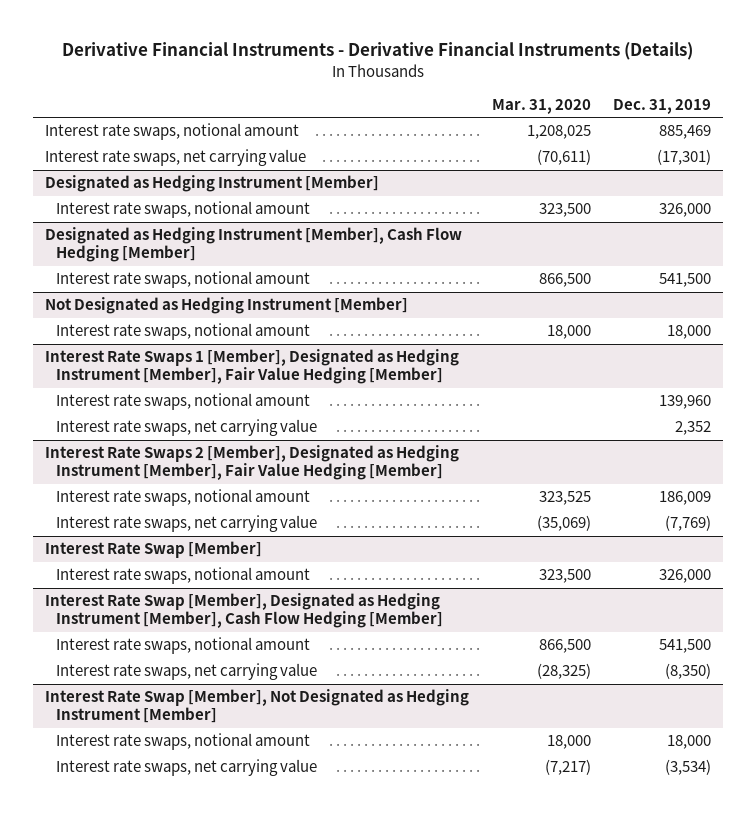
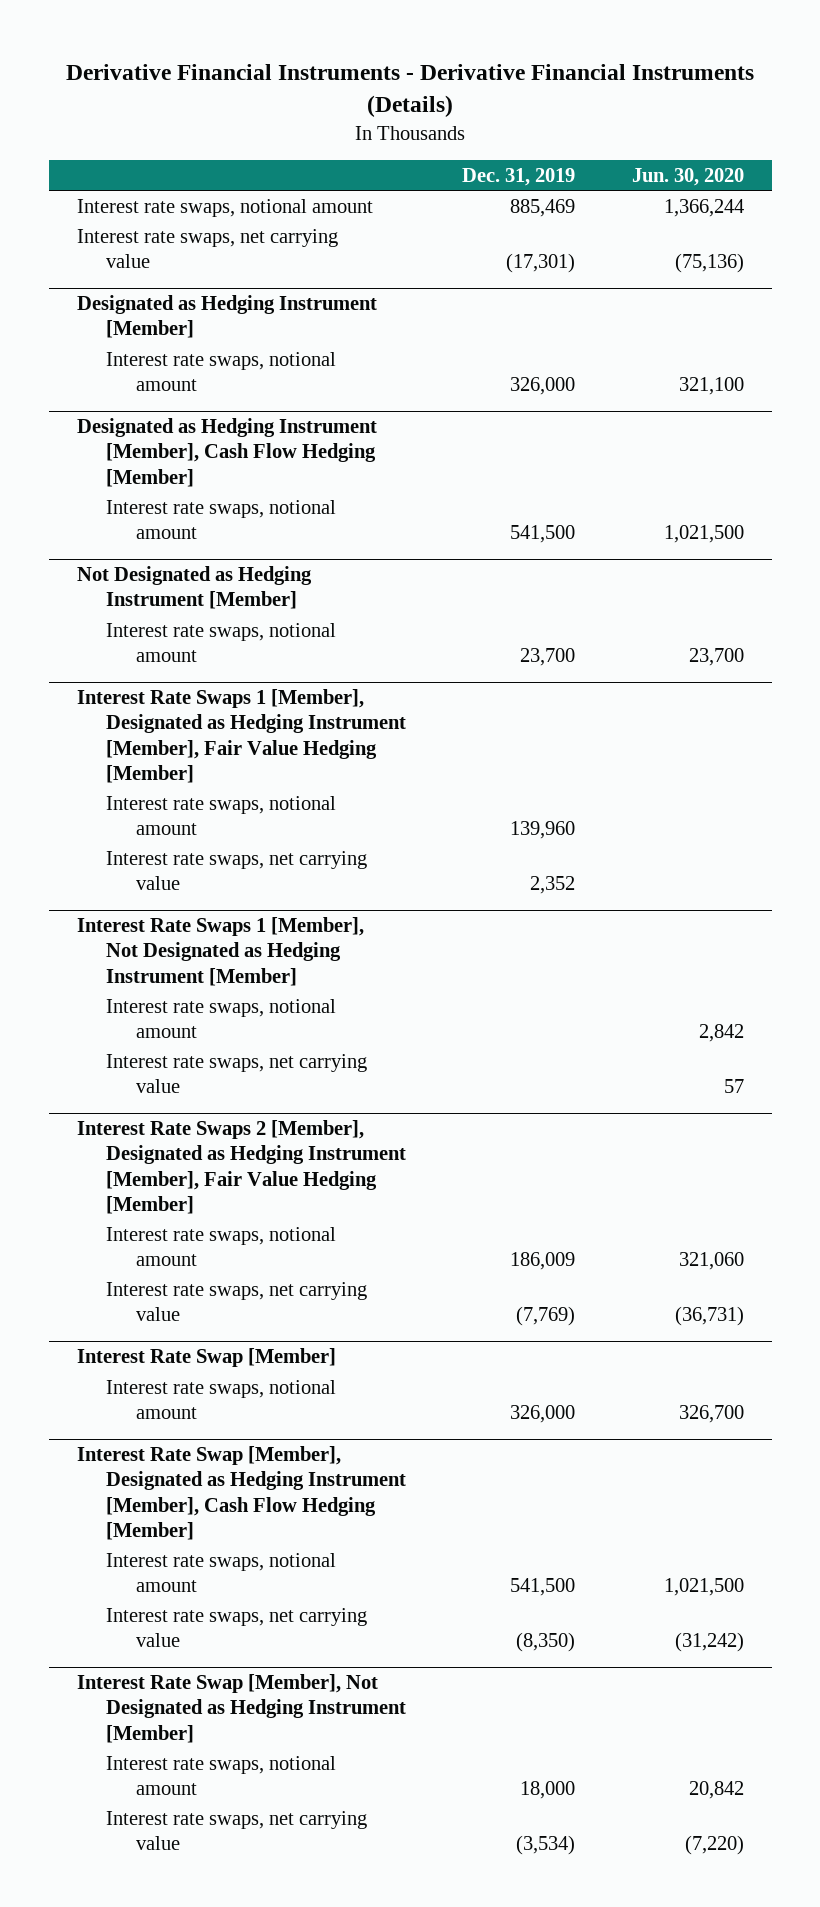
[491,98,591,114] Mar. 31, 2020 -> none
none -> [631,167,744,186] Jun. 30, 2020
[667,325,712,340] 18,000 -> [520,647,576,666] 23,700
none -> [76,917,364,986] Interest Rate Swaps 1 [Member], Not Designated as Hedging Instrument [Member]
none -> [106,998,337,1038] Interest rate swaps, notional amount
none -> [106,1053,368,1093] Interest rate swaps, net carrying value

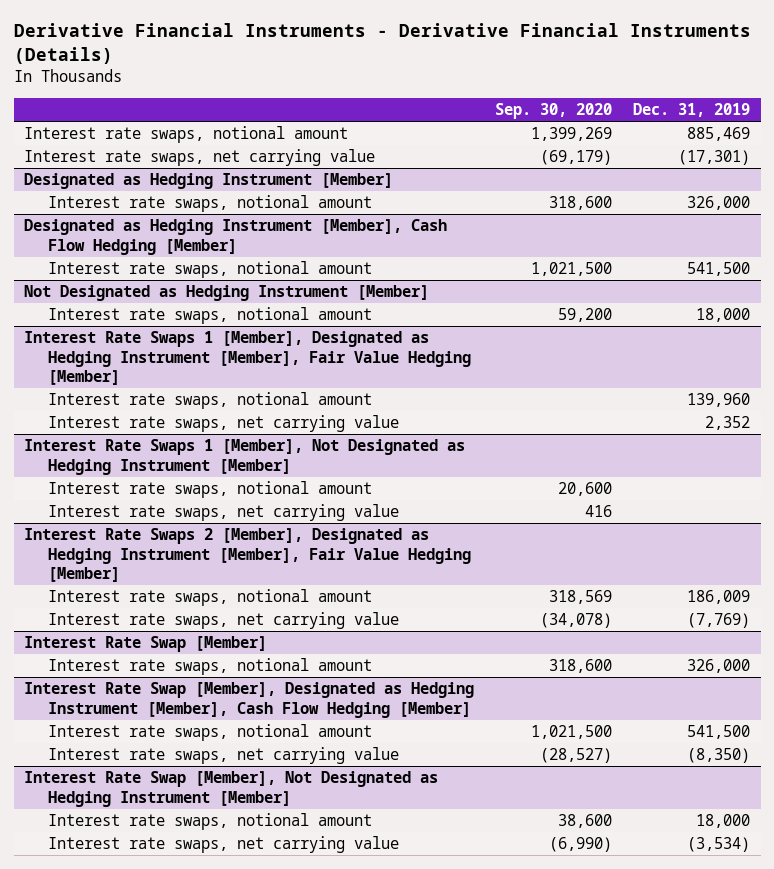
[631,167,744,186] Jun. 30, 2020 -> none
none -> [495,102,613,119] Sep. 30, 2020
[520,647,576,666] 23,700 -> [696,308,751,323] 18,000

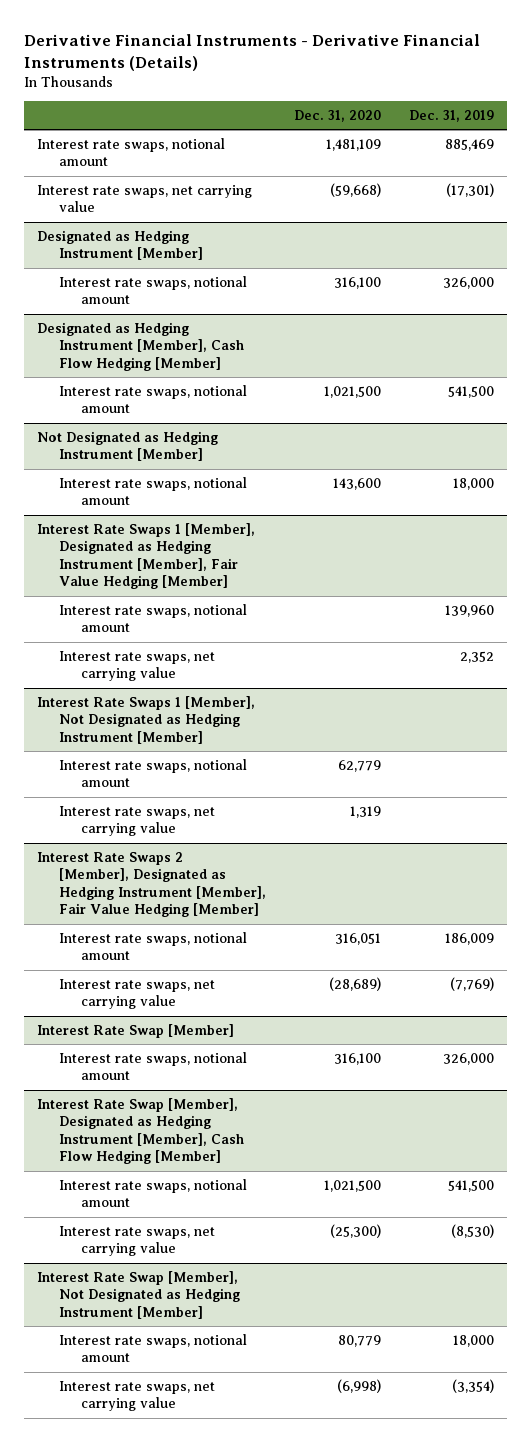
[495,102,613,119] Sep. 30, 2020 -> none
none -> [293,110,381,123] Dec. 31, 2020
[687,748,751,764] (8,350) -> [450,1223,494,1238] (8,530)
[687,837,751,853] (3,534) -> [451,1378,494,1393] (3,354)

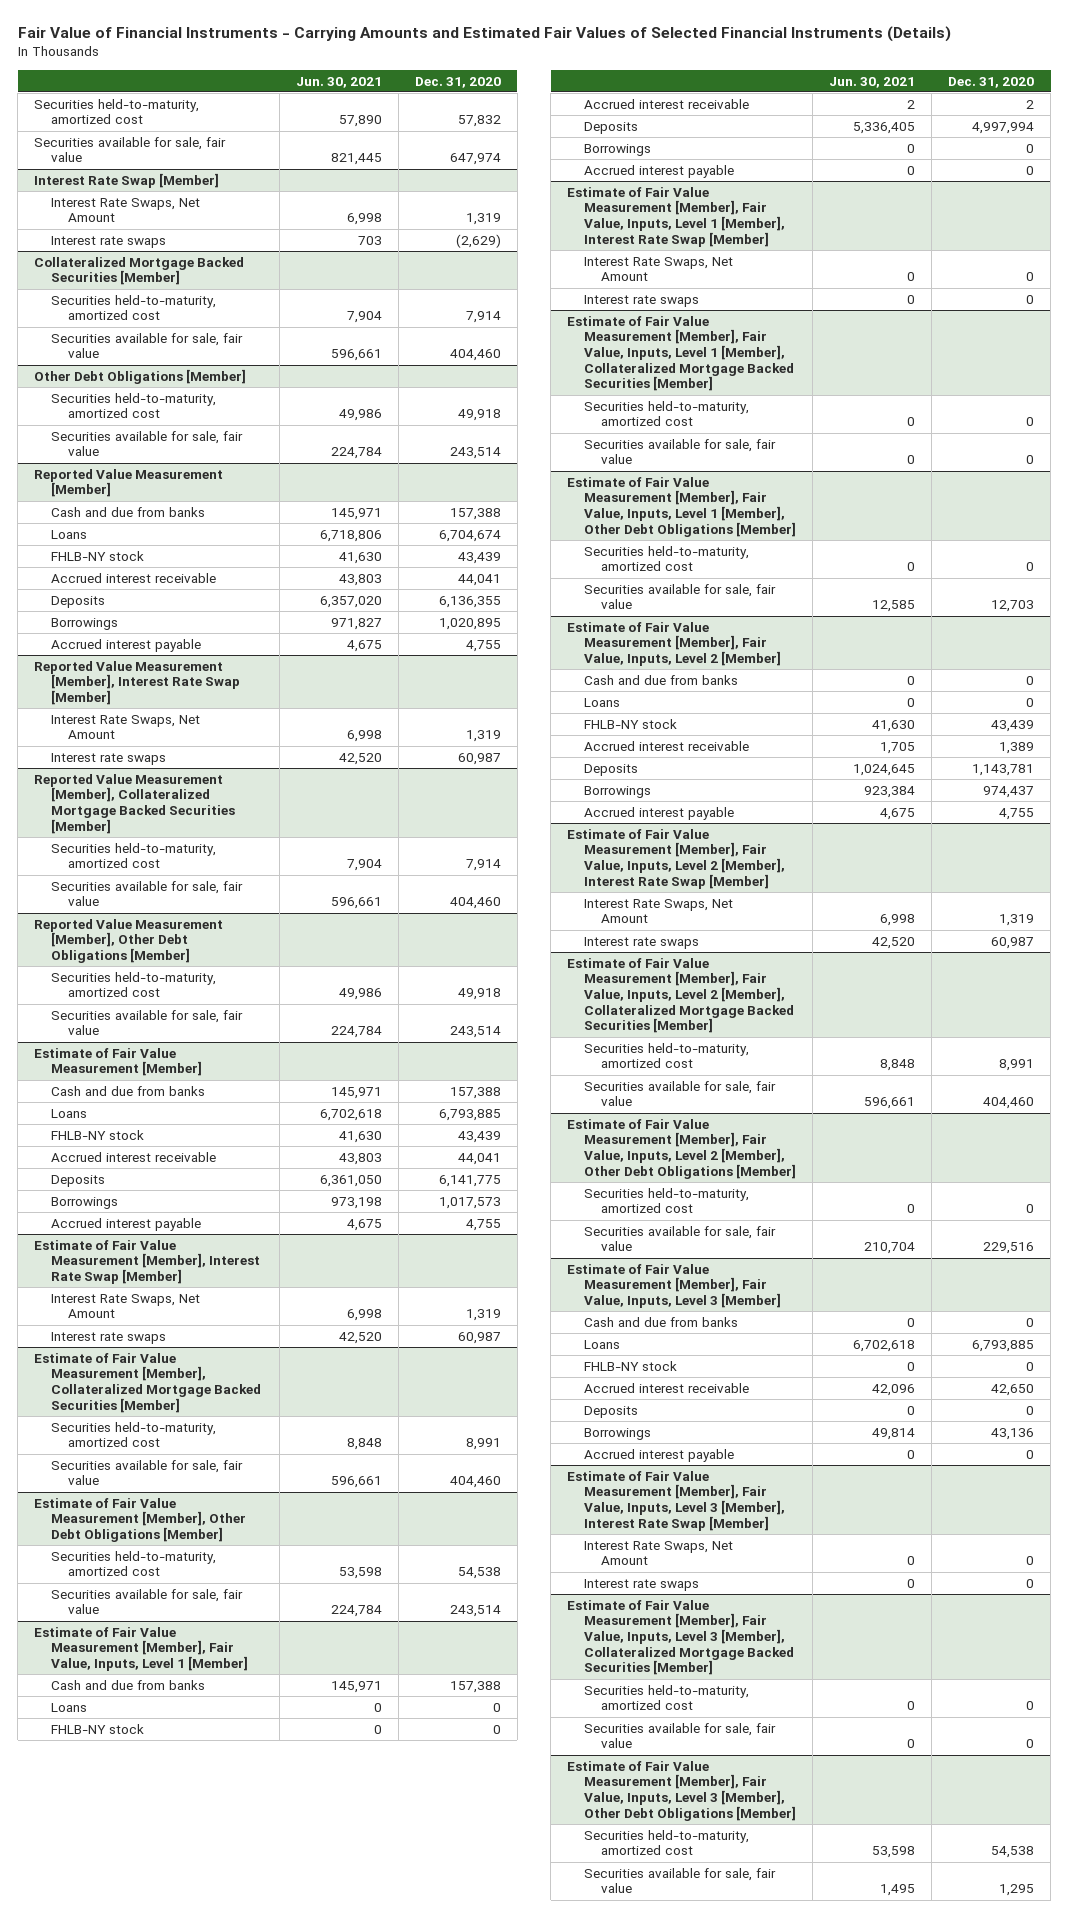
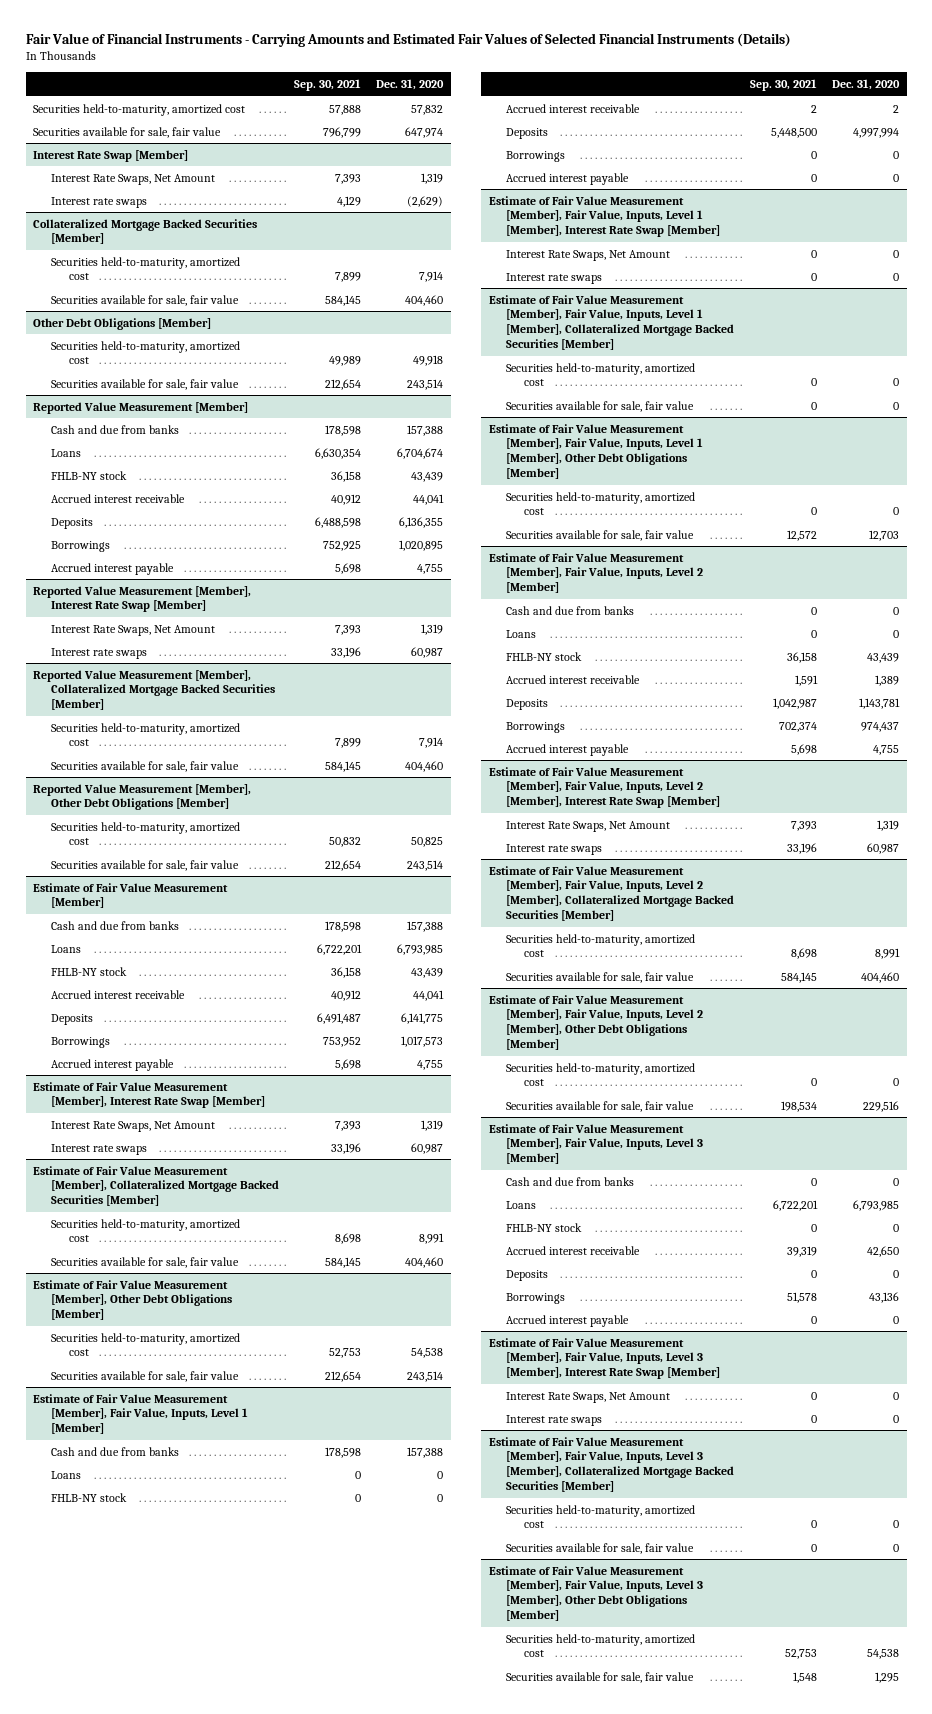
[295,76,382,88] Jun. 30, 2021 -> none
none -> [294,79,362,92] Sep. 30, 2021
[457,988,501,1001] 49,918 -> [411,837,444,848] 50,825
[438,1108,501,1121] 6,793,885 -> [397,943,444,955] 6,793,985
[972,1339,1035,1352] 6,793,885 -> [852,1199,899,1211] 6,793,985

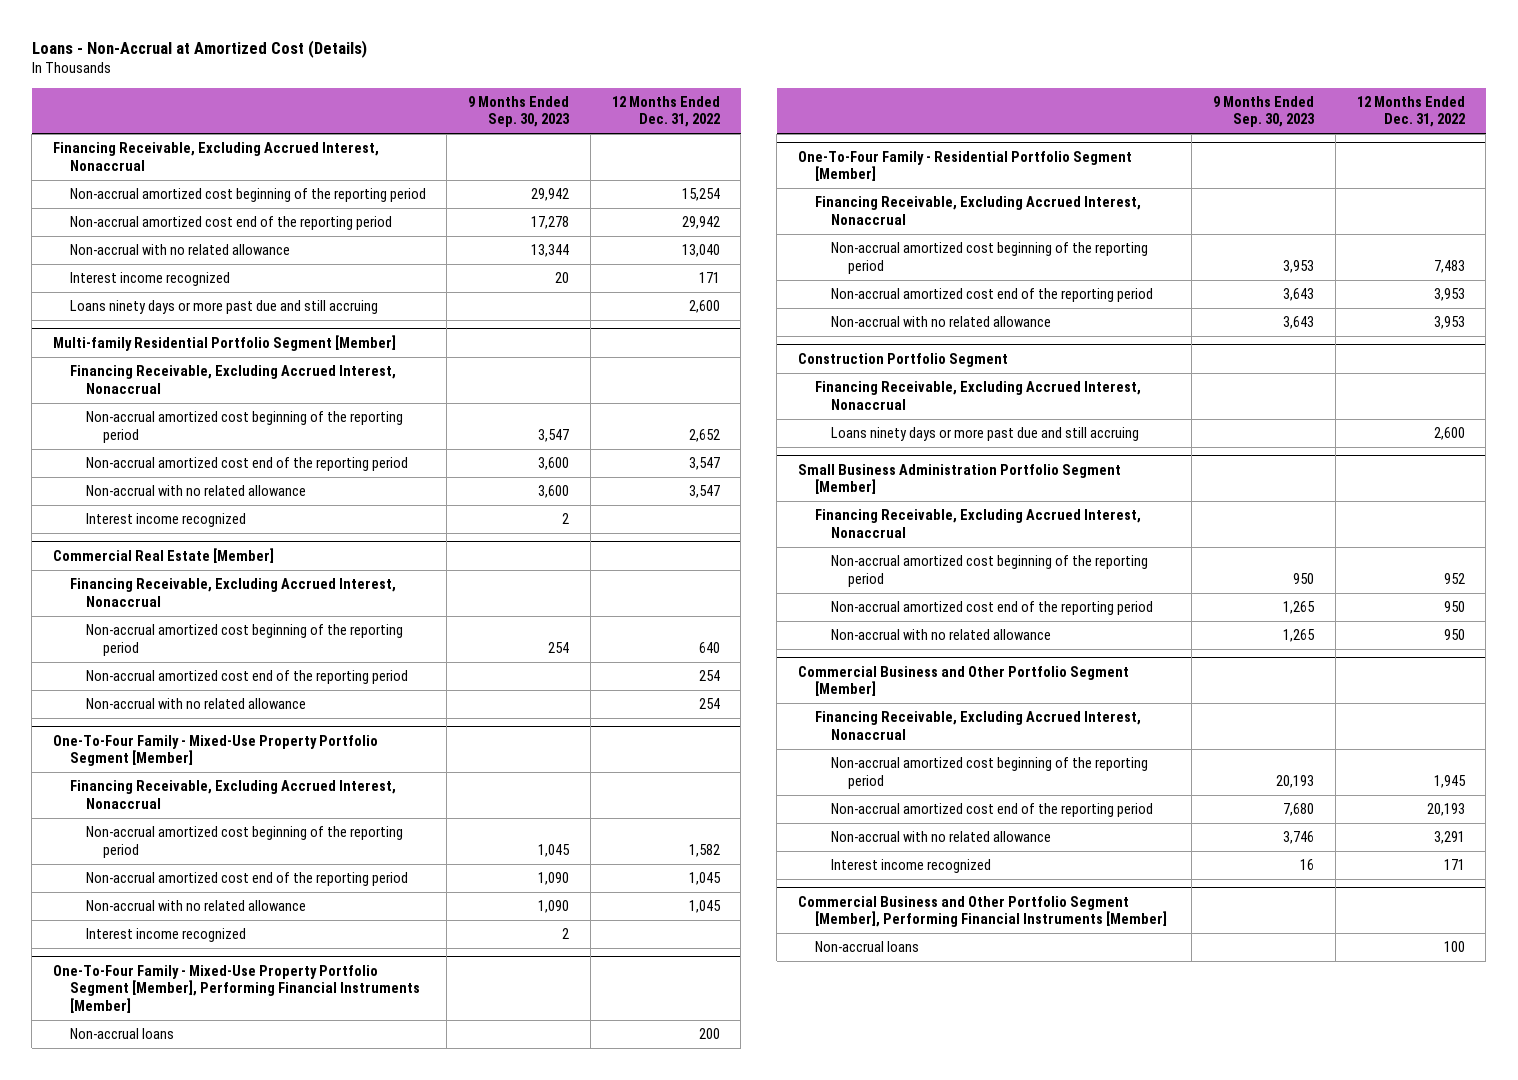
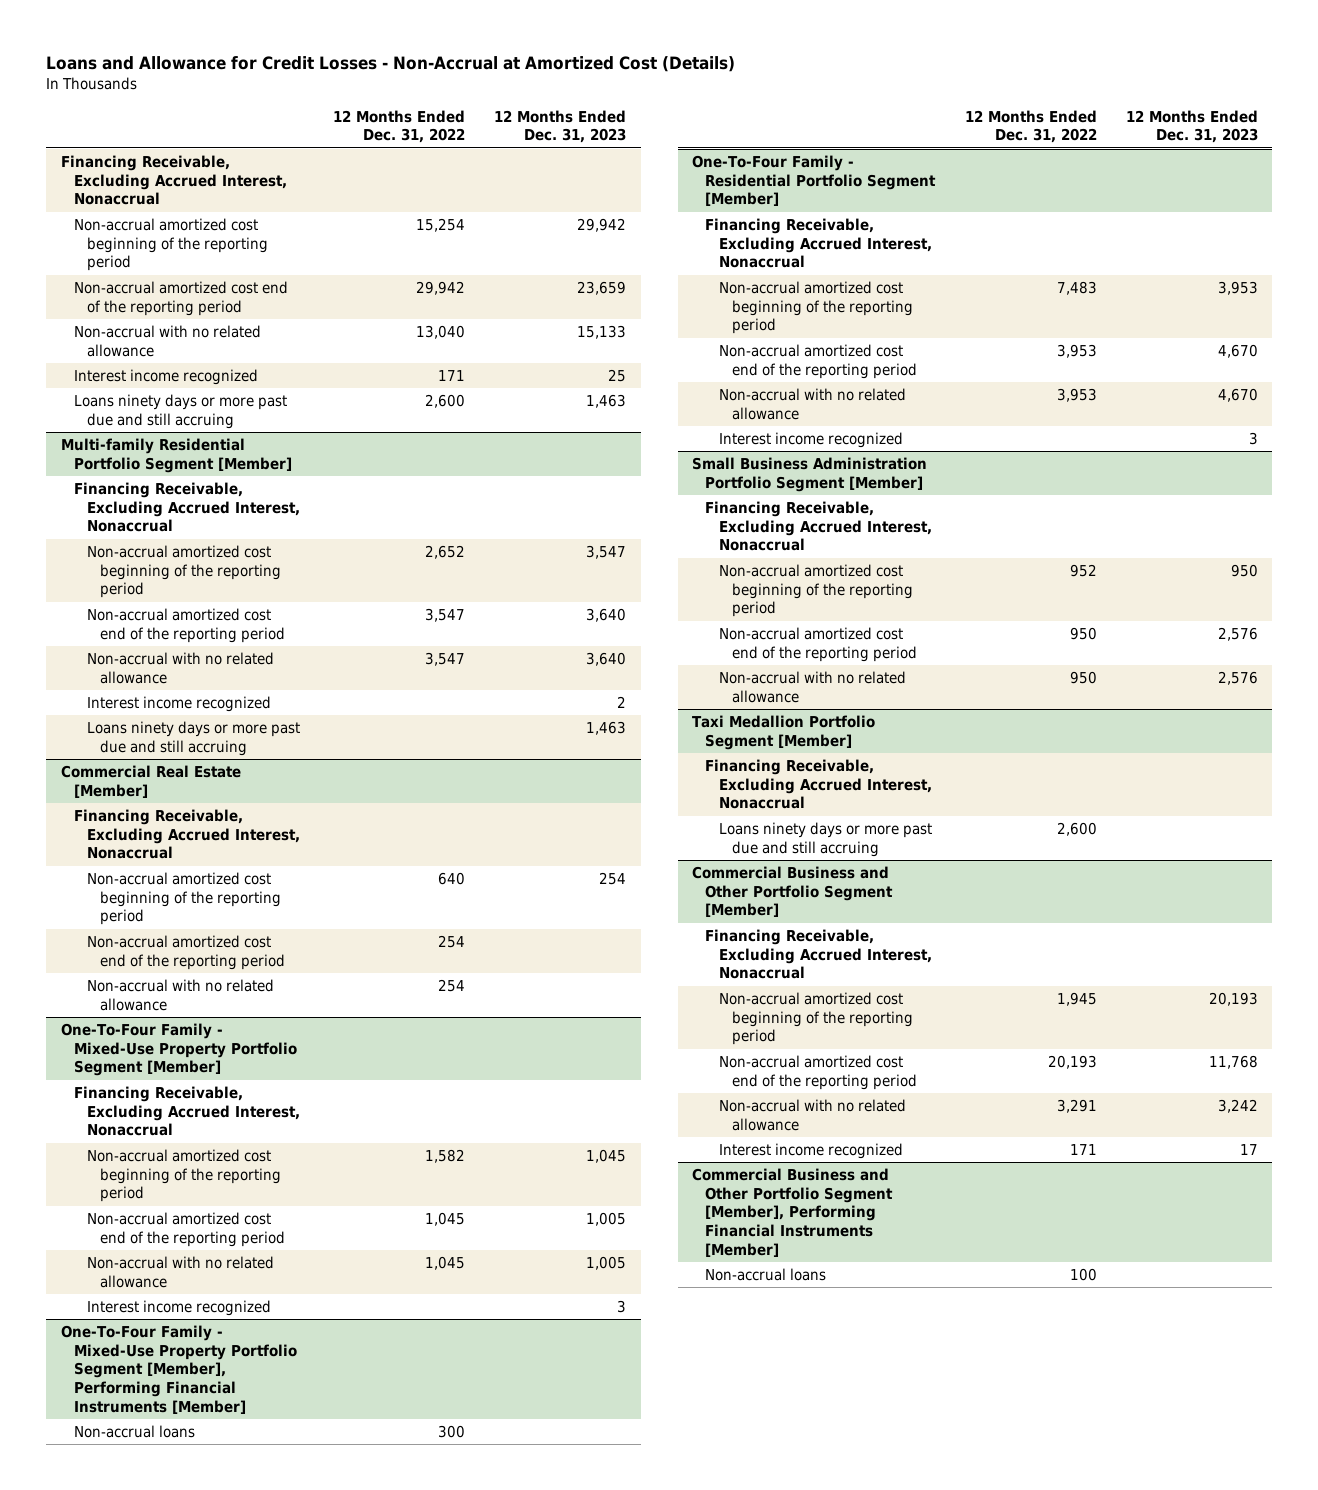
[31,39,367,58] Loans - Non-Accrual at Amortized Cost (Details) -> [45,55,735,72] Loans and Allowance for Credit Losses - Non-Accrual at Amortized Cost (Details)
[468,95,571,128] 9 Months Ended Sep. 30, 2023 -> none
none -> [494,109,627,144] 12 Months Ended Dec. 31, 2023
none -> [86,721,300,756] Loans ninety days or more past due and still accruing
[698,1028,720,1040] 200 -> [437,1425,465,1439] 300
[797,352,1008,367] Construction Portfolio Segment -> none
[814,381,1141,410] Financing Receivable, Excluding Accrued Interest, Nonaccrual -> none
[831,427,1140,442] Loans ninety days or more past due and still accruing -> none
none -> [718,432,903,449] Interest income recognized
none -> [692,715,876,750] Taxi Medallion Portfolio Segment [Member]
none -> [705,759,932,810] Financing Receivable, Excluding Accrued Interest, Nonaccrual
none -> [718,822,932,857] Loans ninety days or more past due and still accruing

